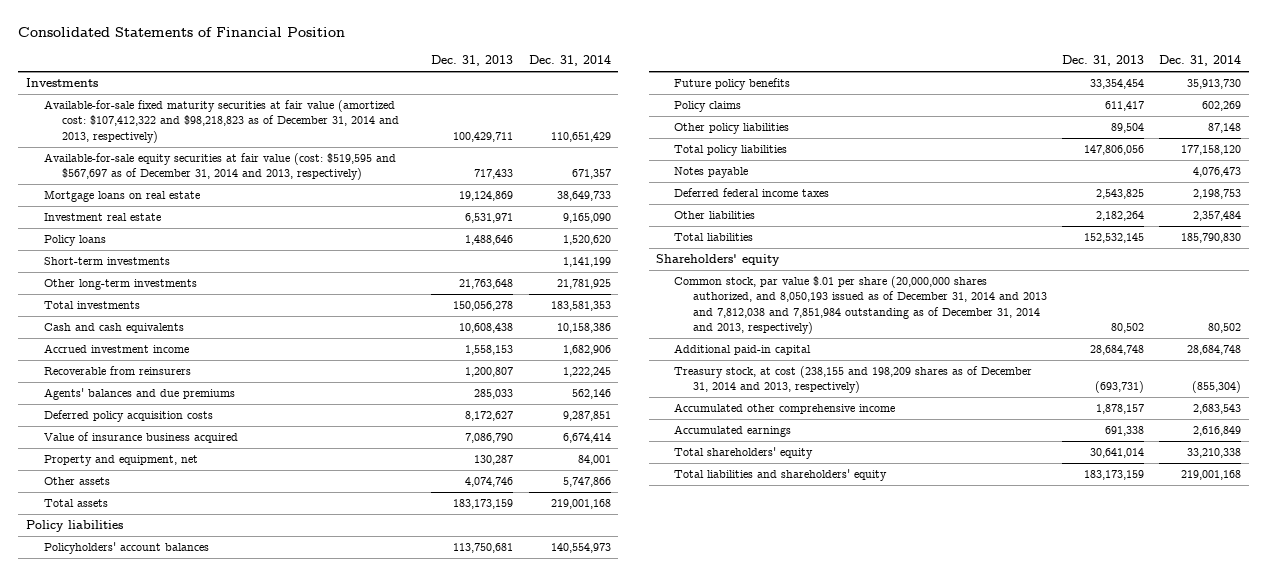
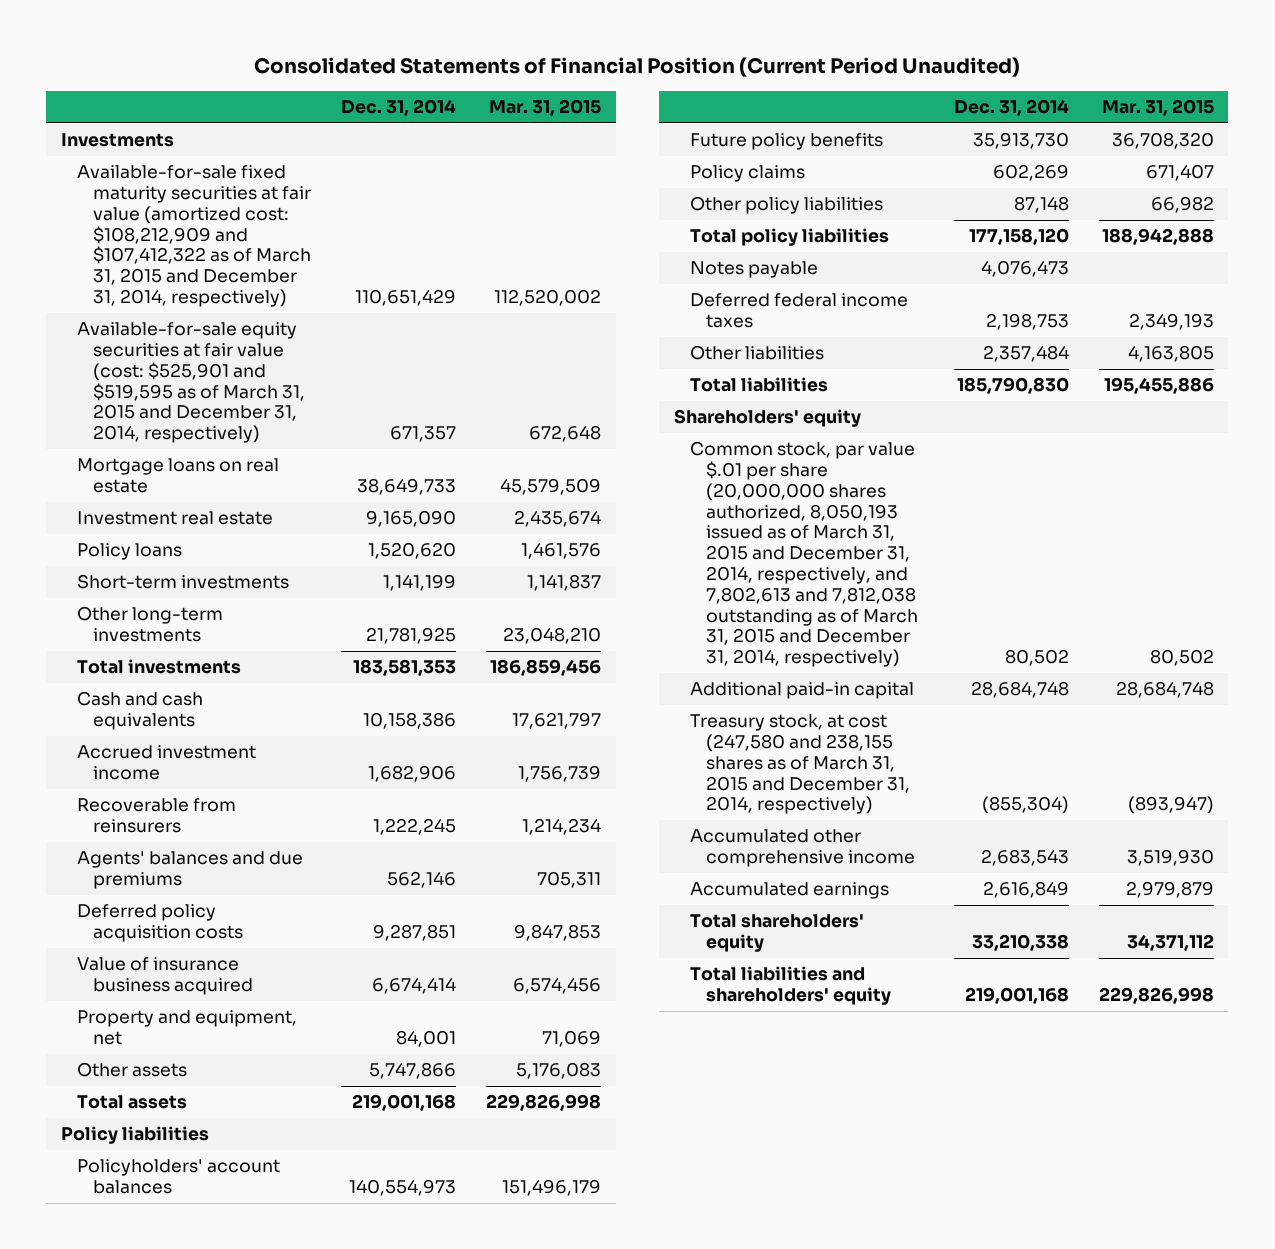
[18,27,346,38] Consolidated Statements of Financial Position -> [254,57,1021,78] Consolidated Statements of Financial Position (Current Period Unaudited)
[431,55,514,67] Dec. 31, 2013 -> none
none -> [488,99,601,117] Mar. 31, 2015
[44,100,400,143] Available-for-sale fixed maturity securities at fair value (amortized cost: $107,412,322 and $98,218,823 as of December 31, 2014 and 2013, respectively) -> [77,165,312,308] Available-for-sale fixed maturity securities at fair value (amortized cost: $108,212,909 and $107,412,322 as of March 31, 2015 and December 31, 2014, respectively)
[44,153,397,181] Available-for-sale equity securities at fair value (cost: $519,595 and $567,697 as of December 31, 2014 and 2013, respectively) -> [77,322,306,444] Available-for-sale equity securities at fair value (cost: $525,901 and $519,595 as of March 31, 2015 and December 31, 2014, respectively)
[674,276,1047,335] Common stock, par value $.01 per share (20,000,000 shares authorized, and 8,050,193 issued as of December 31, 2014 and 2013 and 7,812,038 and 7,851,984 outstanding as of December 31, 2014 and 2013, respectively) -> [690,441,919,668] Common stock, par value $.01 per share (20,000,000 shares authorized, 8,050,193 issued as of March 31, 2015 and December 31, 2014, respectively, and 7,802,613 and 7,812,038 outstanding as of March 31, 2015 and December 31, 2014, respectively)
[674,366,1033,394] Treasury stock, at cost (238,155 and 198,209 shares as of December 31, 2014 and 2013, respectively) -> [690,714,911,815] Treasury stock, at cost (247,580 and 238,155 shares as of March 31, 2015 and December 31, 2014, respectively)

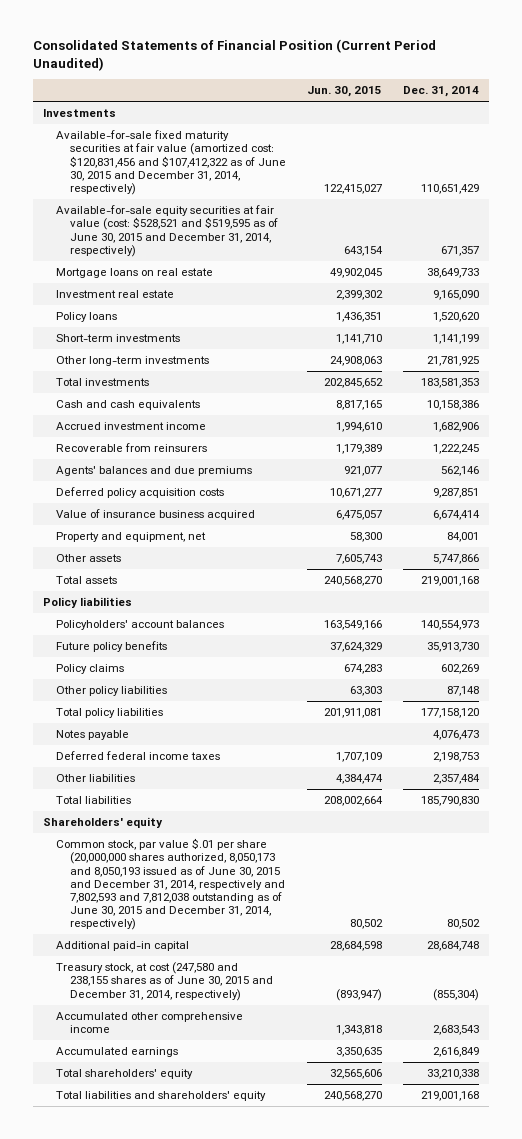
[488,99,601,117] Mar. 31, 2015 -> none
none -> [306,86,382,98] Jun. 30, 2015
[77,165,312,308] Available-for-sale fixed maturity securities at fair value (amortized cost: $108,212,909 and $107,412,322 as of March 31, 2015 and December 31, 2014, respectively) -> [56,130,286,195] Available-for-sale fixed maturity securities at fair value (amortized cost: $120,831,456 and $107,412,322 as of June 30, 2015 and December 31, 2014, respectively)
[77,322,306,444] Available-for-sale equity securities at fair value (cost: $525,901 and $519,595 as of March 31, 2015 and December 31, 2014, respectively) -> [56,205,278,257] Available-for-sale equity securities at fair value (cost: $528,521 and $519,595 as of June 30, 2015 and December 31, 2014, respectively)
[690,441,919,668] Common stock, par value $.01 per share (20,000,000 shares authorized, 8,050,193 issued as of March 31, 2015 and December 31, 2014, respectively, and 7,802,613 and 7,812,038 outstanding as of March 31, 2015 and December 31, 2014, respectively) -> [56,838,285,931] Common stock, par value $.01 per share (20,000,000 shares authorized, 8,050,173 and 8,050,193 issued as of June 30, 2015 and December 31, 2014, respectively and 7,802,593 and 7,812,038 outstanding as of June 30, 2015 and December 31, 2014, respectively)
[690,714,911,815] Treasury stock, at cost (247,580 and 238,155 shares as of March 31, 2015 and December 31, 2014, respectively) -> [56,962,273,1001] Treasury stock, at cost (247,580 and 238,155 shares as of June 30, 2015 and December 31, 2014, respectively)

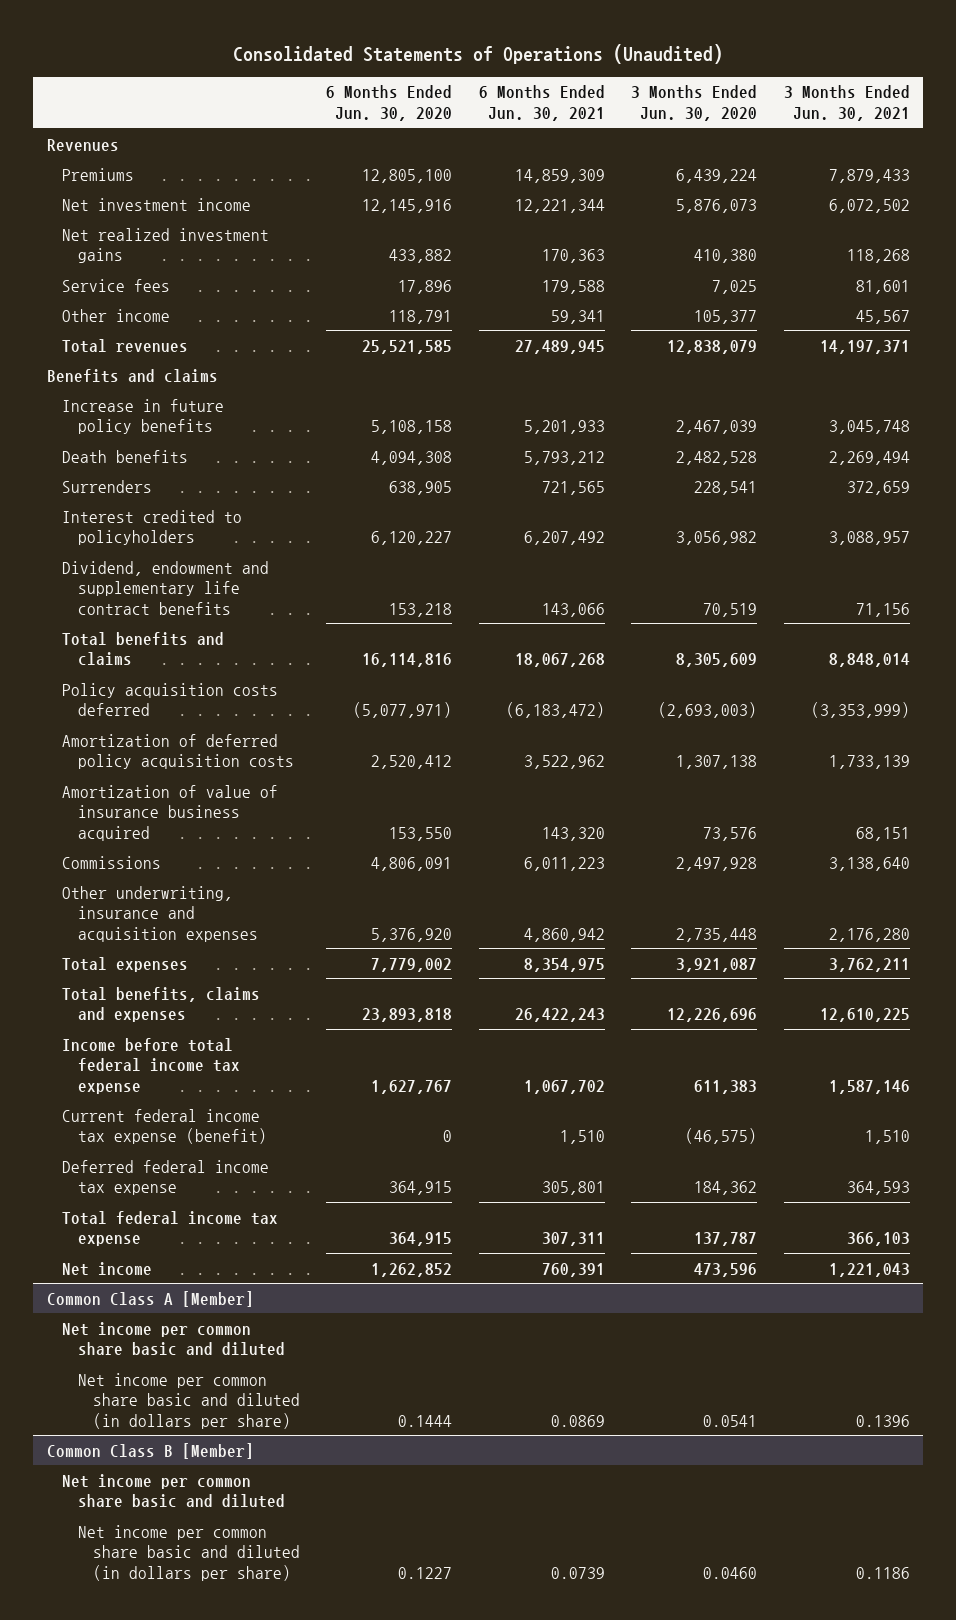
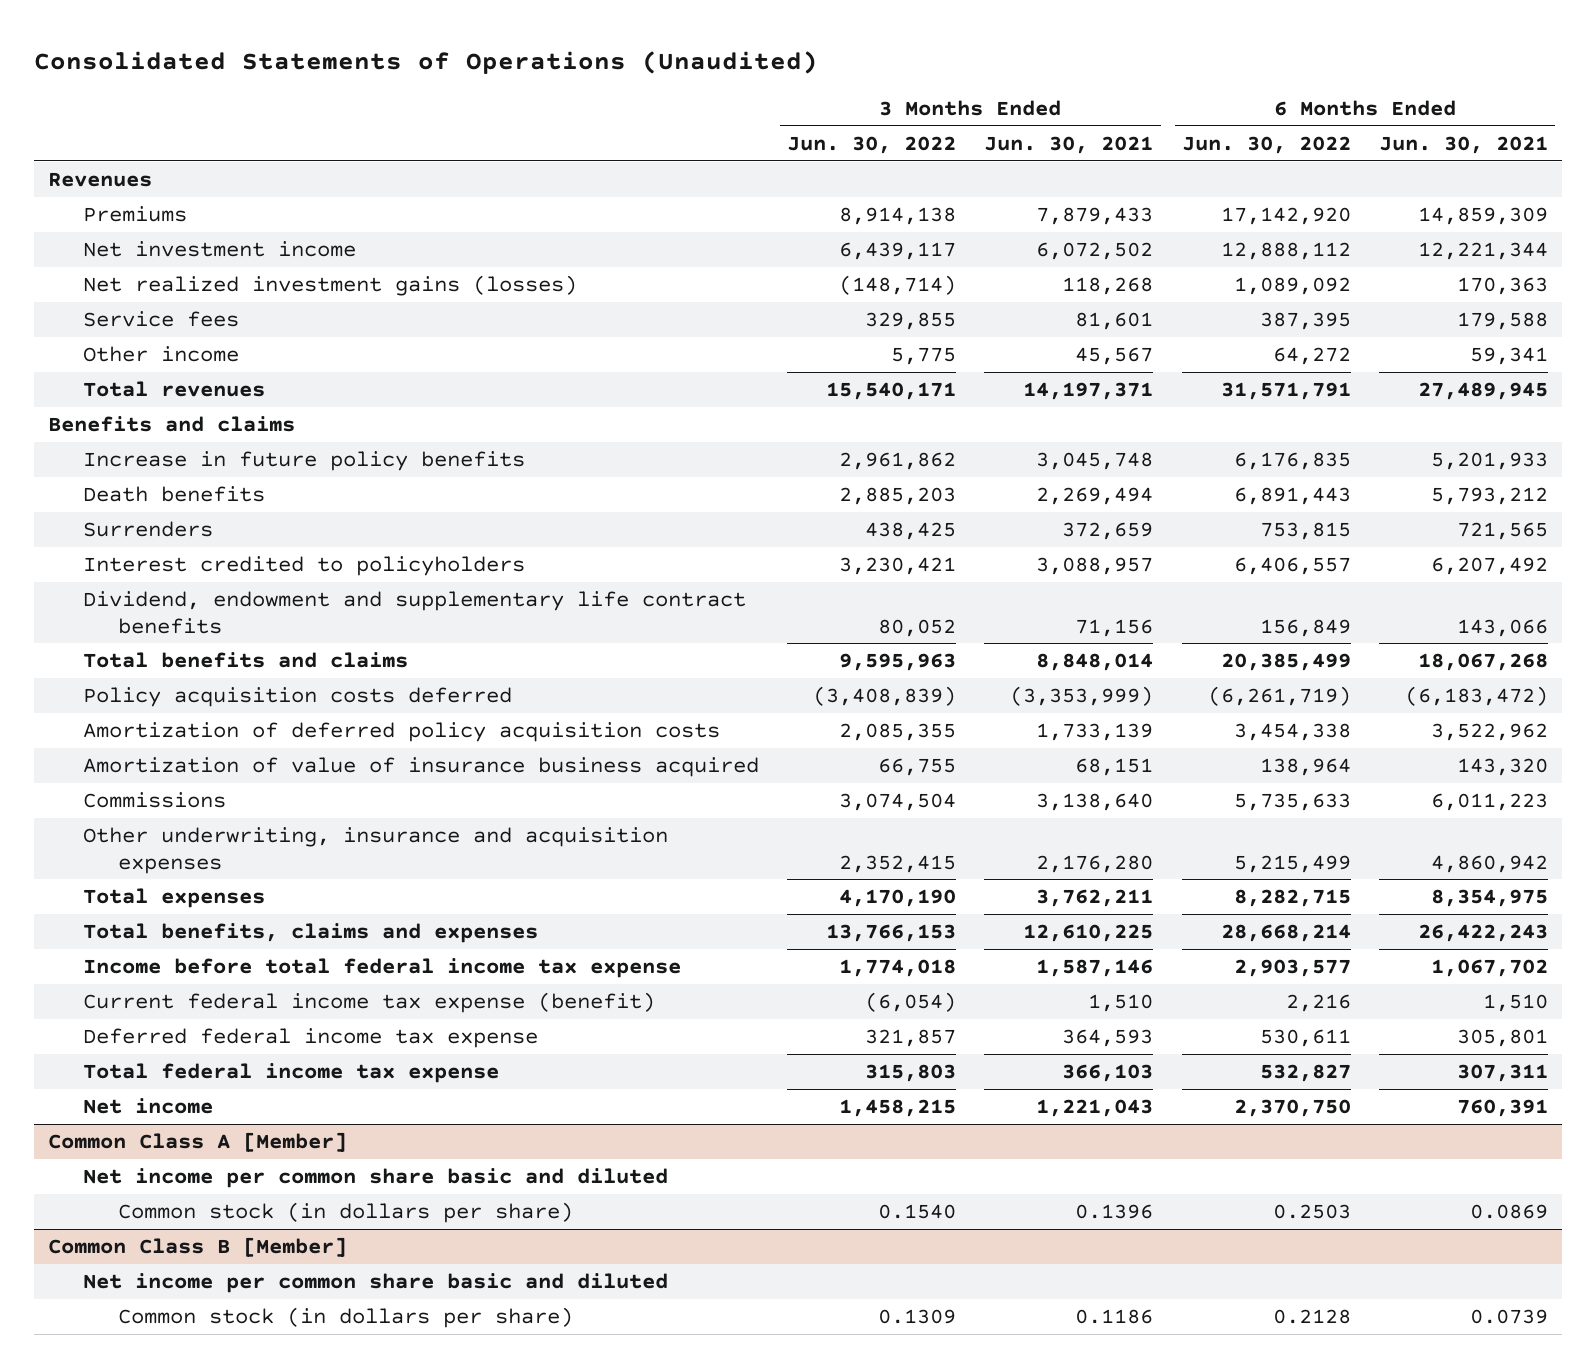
[326,85,453,121] 6 Months Ended Jun. 30, 2020 -> none
[631,85,758,121] 3 Months Ended Jun. 30, 2020 -> none
none -> [787,135,957,154] Jun. 30, 2022
none -> [1181,135,1351,154] Jun. 30, 2022
[62,227,270,264] Net realized investment gains -> [82,274,577,296] Net realized investment gains (losses)
[77,1372,301,1429] Net income per common share basic and diluted (in dollars per share) -> [117,1201,573,1223] Common stock (in dollars per share)
[77,1524,301,1581] Net income per common share basic and diluted (in dollars per share) -> [117,1306,573,1328] Common stock (in dollars per share)

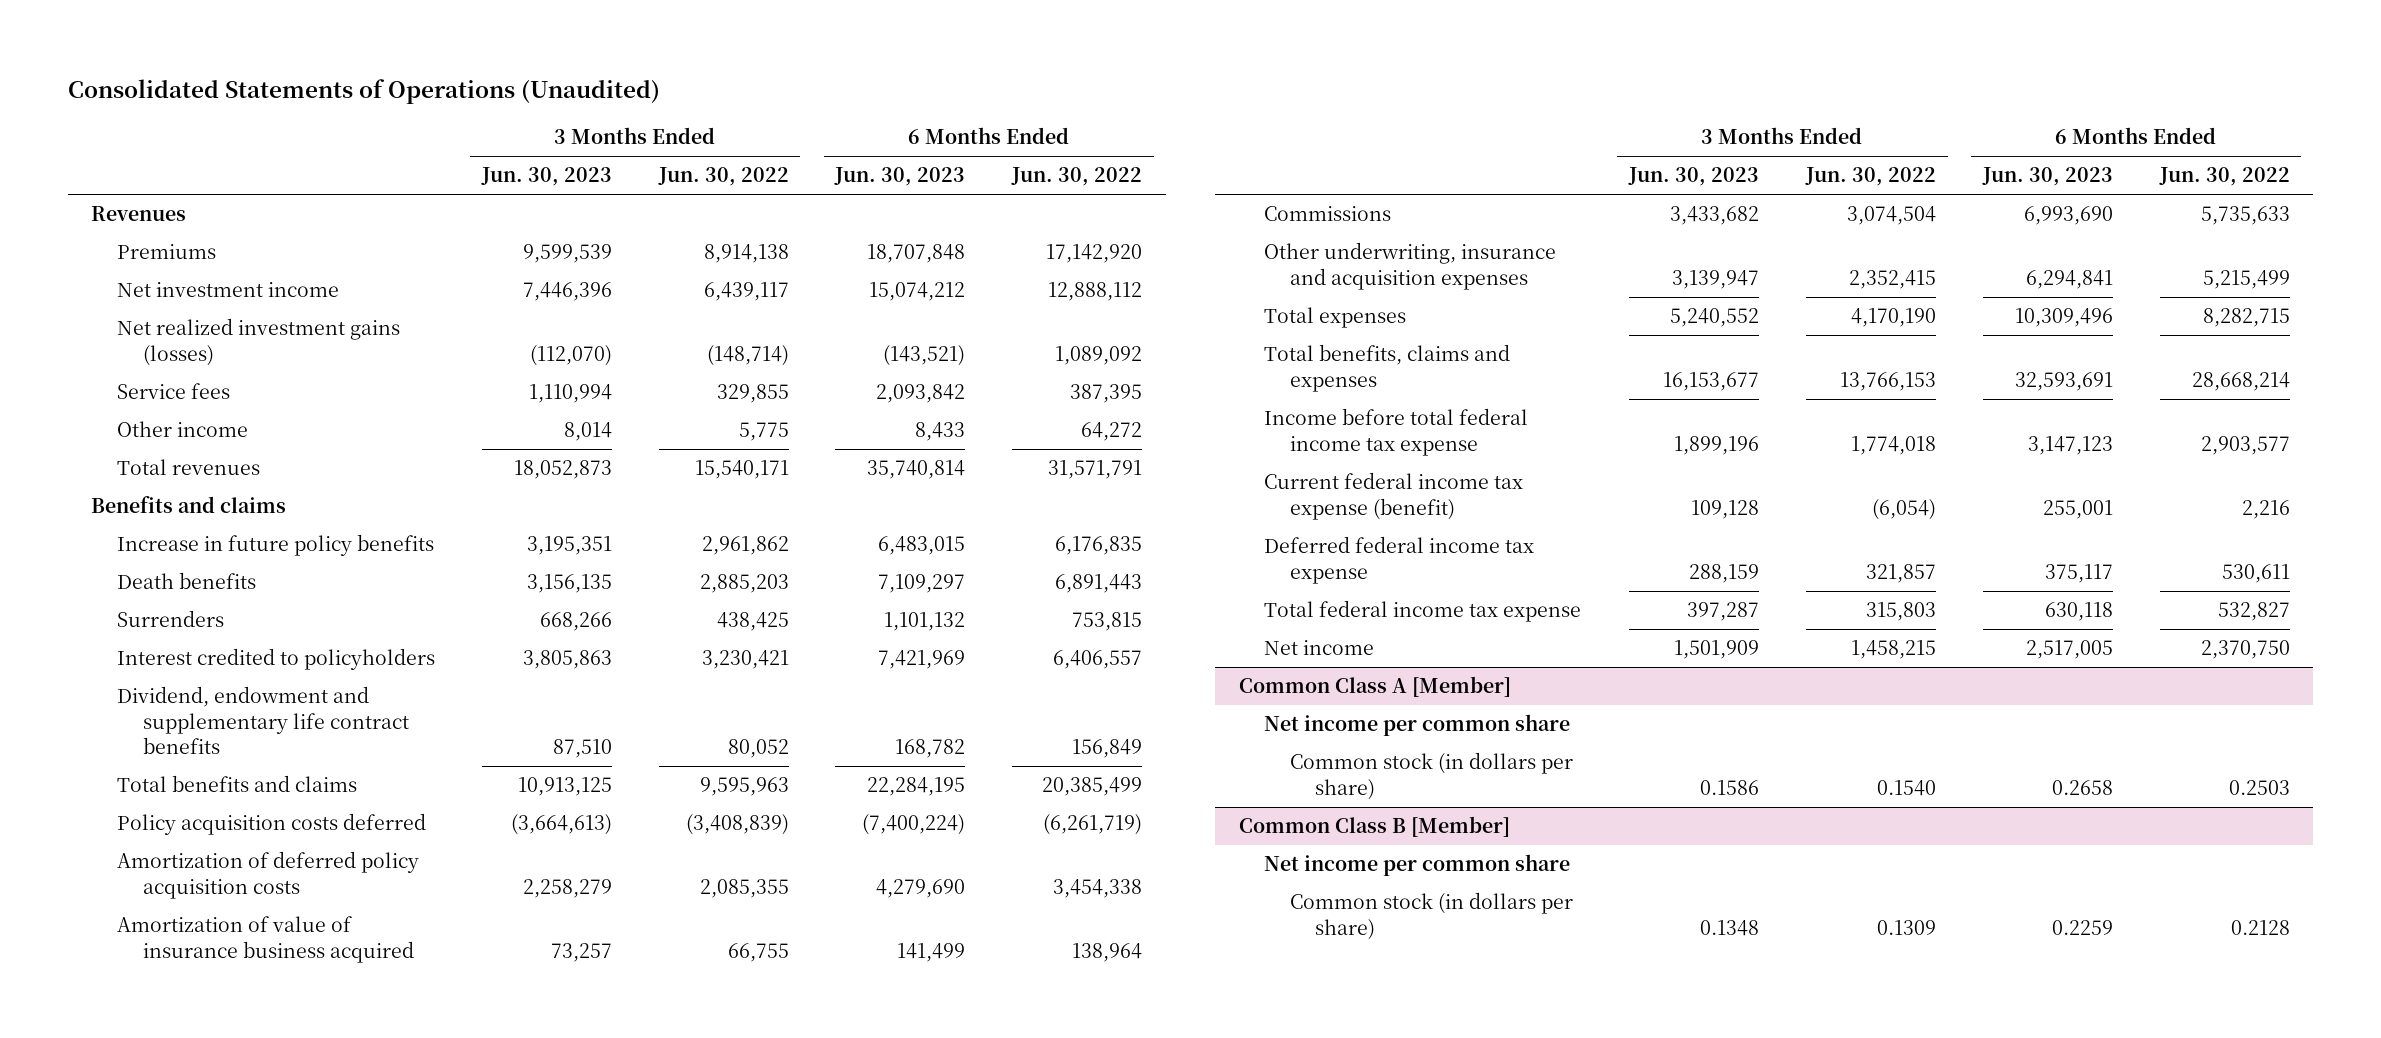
[984,135,1154,154] Jun. 30, 2021 -> none
[1379,135,1549,154] Jun. 30, 2021 -> none
none -> [480,167,612,187] Jun. 30, 2023
none -> [834,167,966,187] Jun. 30, 2023
[82,1167,668,1188] Net income per common share basic and diluted -> [1264,714,1571,737] Net income per common share
[82,1272,668,1293] Net income per common share basic and diluted -> [1264,854,1571,877] Net income per common share

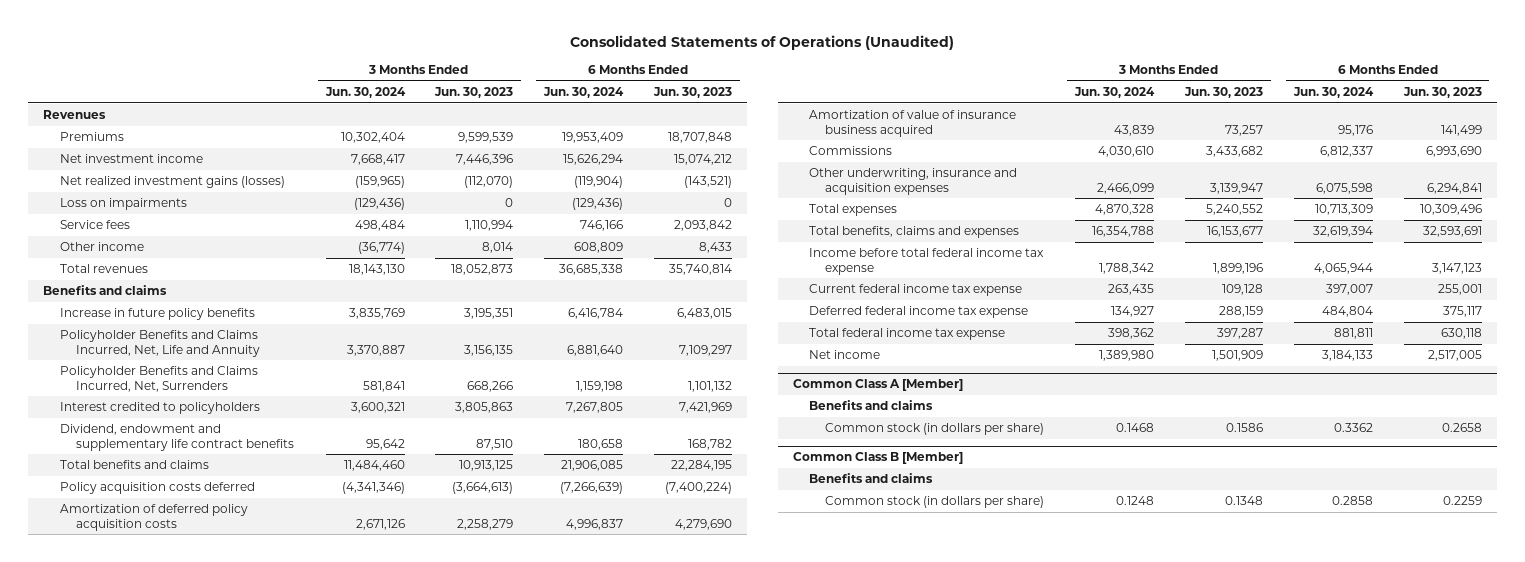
[657,167,789,187] Jun. 30, 2022 -> none
[1011,167,1143,187] Jun. 30, 2022 -> none
none -> [324,86,406,98] Jun. 30, 2024
none -> [543,86,625,98] Jun. 30, 2024
none -> [59,198,187,211] Loss on impairments
[116,572,256,590] Death benefits -> [59,330,260,357] Policyholder Benefits and Claims Incurred, Net, Life and Annuity
[116,610,224,628] Surrenders -> [59,366,258,392] Policyholder Benefits and Claims Incurred, Net, Surrenders
[1264,472,1524,520] Current federal income tax expense (benefit) -> [809,284,1023,297] Current federal income tax expense
[1264,714,1571,737] Net income per common share -> none
none -> [809,400,934,411] Benefits and claims
[1264,854,1571,877] Net income per common share -> none
none -> [809,473,934,484] Benefits and claims

